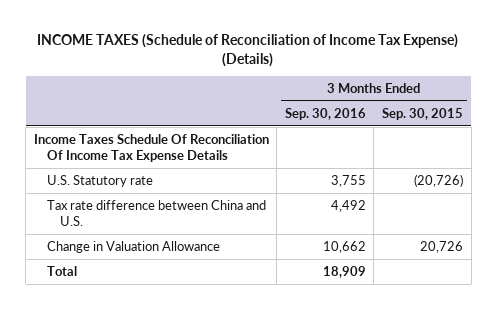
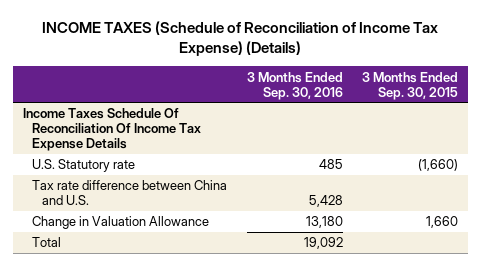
[330,174,366,187] 3,755 -> [318,159,343,170] 485
[414,173,464,187] (20,726) -> [418,159,459,172] (1,660)
[330,199,366,212] 4,492 -> [308,195,343,208] 5,428
[322,240,366,253] 10,662 -> [305,216,343,229] 13,180
[420,240,464,253] 20,726 -> [426,216,459,229] 1,660
[322,265,366,278] 18,909 -> [303,237,343,250] 19,092

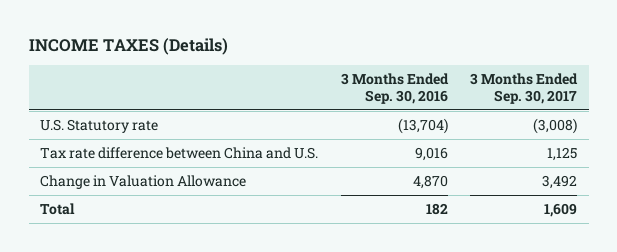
[42,21,439,57] INCOME TAXES (Schedule of Reconciliation of Income Tax Expense) (Details) -> [28,37,228,55] INCOME TAXES (Details)
[362,71,459,100] 3 Months Ended Sep. 30, 2015 -> none
none -> [470,73,579,104] 3 Months Ended Sep. 30, 2017
[22,108,202,152] Income Taxes Schedule Of Reconciliation Of Income Tax Expense Details -> none
[318,159,343,170] 485 -> [397,118,448,135] (13,704)
[308,195,343,208] 5,428 -> [414,147,448,162] 9,016
[305,216,343,229] 13,180 -> [412,175,448,190] 4,870
[303,237,343,250] 19,092 -> [425,203,448,216] 182

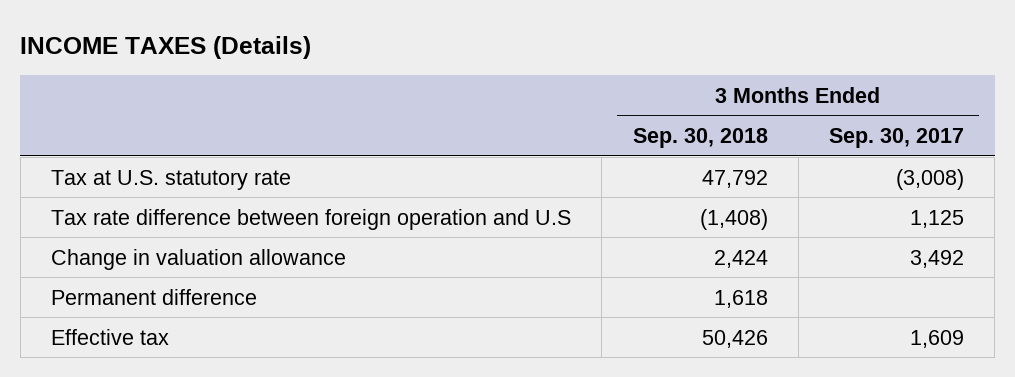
[340,73,449,104] 3 Months Ended Sep. 30, 2016 -> none
none -> [632,127,768,148] Sep. 30, 2018
[40,119,159,134] U.S. Statutory rate -> [51,169,292,190] Tax at U.S. statutory rate
[40,147,319,160] Tax rate difference between China and U.S. -> [51,208,572,230] Tax rate difference between foreign operation and U.S
[40,175,247,190] Change in Valuation Allowance -> [51,248,347,270] Change in valuation allowance
none -> [51,288,258,305] Permanent difference
[40,203,76,216] Total -> [51,328,170,345] Effective tax

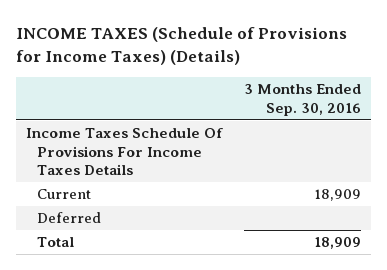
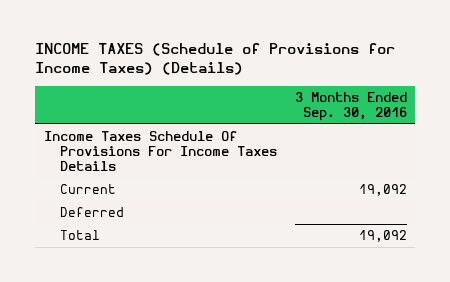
[313,189,361,202] 18,909 -> [358,184,407,197] 19,092
[313,237,361,250] 18,909 -> [358,230,407,243] 19,092

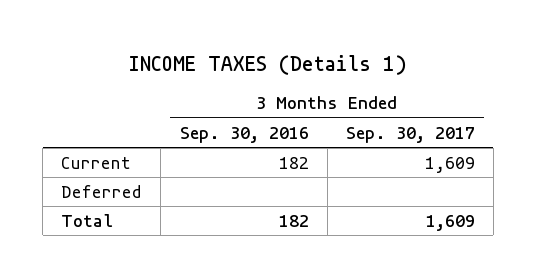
[34,43,395,76] INCOME TAXES (Schedule of Provisions for Income Taxes) (Details) -> [129,54,408,75] INCOME TAXES (Details 1)
none -> [345,126,475,143] Sep. 30, 2017
[43,131,278,172] Income Taxes Schedule Of Provisions For Income Taxes Details -> none
[358,184,407,197] 19,092 -> [278,156,309,169] 182
[358,230,407,243] 19,092 -> [278,214,309,227] 182

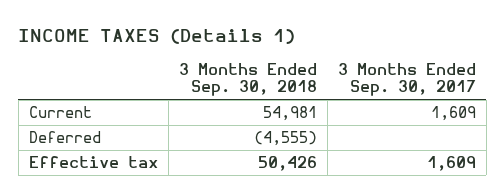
[179,126,309,143] Sep. 30, 2016 -> none
none -> [178,62,317,97] 3 Months Ended Sep. 30, 2018
[61,213,114,227] Total -> [28,156,158,169] Effective tax

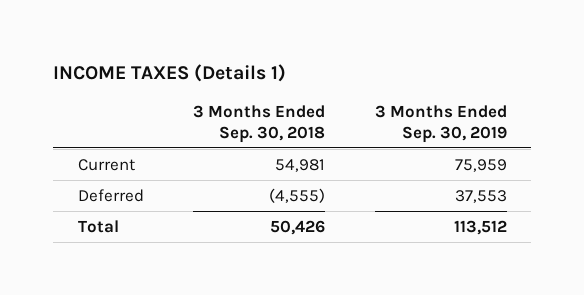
[337,62,476,97] 3 Months Ended Sep. 30, 2017 -> none
none -> [374,104,507,143] 3 Months Ended Sep. 30, 2019
[28,156,158,169] Effective tax -> [77,219,119,233] Total

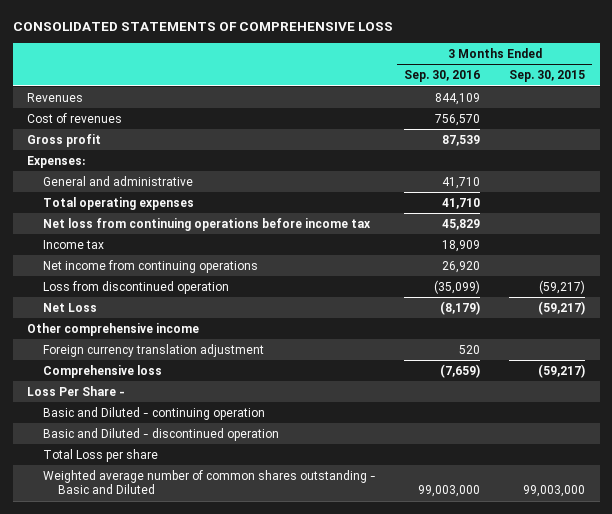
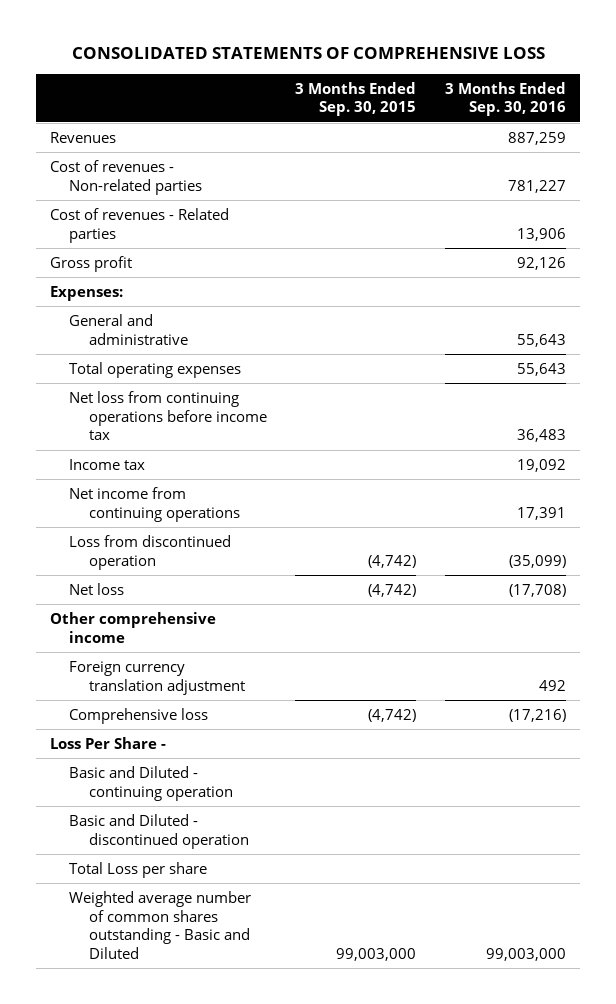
[435,92,481,105] 844,109 -> [507,131,566,145] 887,259
[27,112,123,123] Cost of revenues -> [50,159,203,195] Cost of revenues - Non-related parties
[435,113,481,126] 756,570 -> [507,179,566,193] 781,227
none -> [50,207,230,243] Cost of revenues - Related parties
[442,134,481,146] 87,539 -> [516,256,566,270] 92,126
[442,176,481,189] 41,710 -> [516,333,566,347] 55,643
[442,197,481,209] 41,710 -> [516,362,566,376] 55,643
[442,218,481,230] 45,829 -> [516,429,566,443] 36,483
[442,239,481,252] 18,909 -> [516,458,566,472] 19,092
[442,260,481,273] 26,920 -> [516,506,566,520] 17,391
[539,279,586,294] (59,217) -> [368,554,417,568] (4,742)
[42,302,97,312] Net Loss -> [69,582,125,595] Net loss
[440,300,481,315] (8,179) -> [508,583,566,597] (17,708)
[538,300,586,315] (59,217) -> [368,583,417,597] (4,742)
[459,344,481,354] 520 -> [538,679,566,691] 492
[440,363,481,378] (7,659) -> [508,708,566,722] (17,216)
[538,363,586,378] (59,217) -> [368,708,417,722] (4,742)

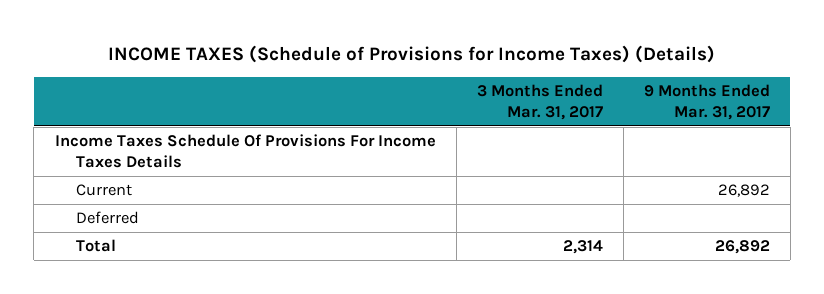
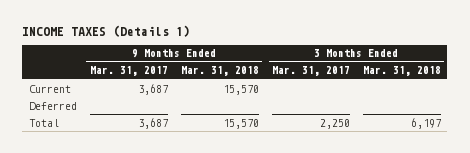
[108,44,716,63] INCOME TAXES (Schedule of Provisions for Income Taxes) (Details) -> [22,24,191,37] INCOME TAXES (Details 1)
none -> [180,66,259,77] Mar. 31, 2018
none -> [362,66,441,77] Mar. 31, 2018
[54,134,436,169] Income Taxes Schedule Of Provisions For Income Taxes Details -> none
[717,184,770,198] 26,892 -> [137,83,168,95] 3,687
[562,240,603,255] 2,314 -> [319,118,350,129] 2,250
[714,240,770,255] 26,892 -> [137,117,168,129] 3,687

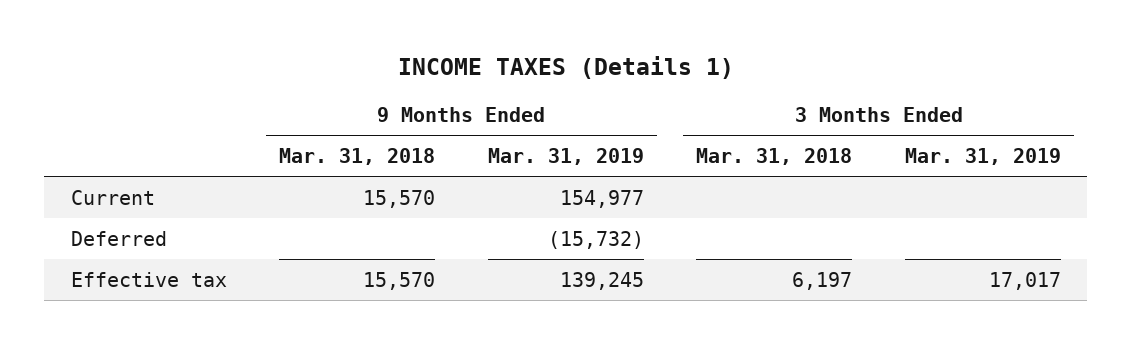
[89,66,168,77] Mar. 31, 2017 -> none
[271,66,350,77] Mar. 31, 2017 -> none
none -> [487,148,644,166] Mar. 31, 2019
none -> [904,148,1061,166] Mar. 31, 2019
[28,118,59,127] Total -> [70,271,227,287] Effective tax

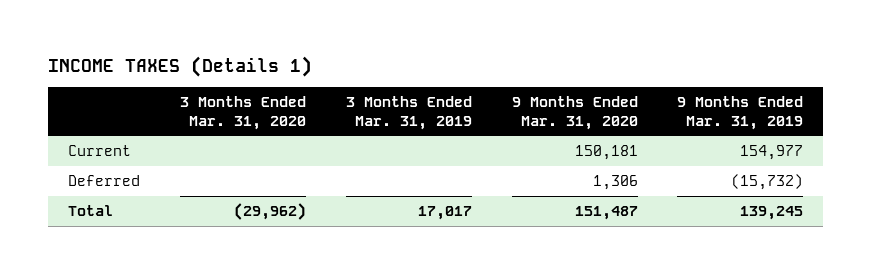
[279,148,436,166] Mar. 31, 2018 -> none
[696,148,853,166] Mar. 31, 2018 -> none
none -> [180,95,307,130] 3 Months Ended Mar. 31, 2020
none -> [511,95,638,130] 9 Months Ended Mar. 31, 2020
[70,271,227,287] Effective tax -> [68,205,114,217] Total

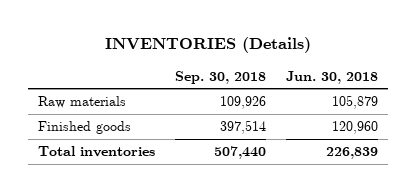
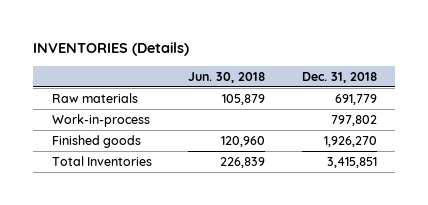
[174,70,266,84] Sep. 30, 2018 -> none
none -> [301,71,377,83] Dec. 31, 2018
none -> [51,114,150,128] Work-in-process
[37,146,155,158] Total inventories -> [51,156,152,167] Total Inventories

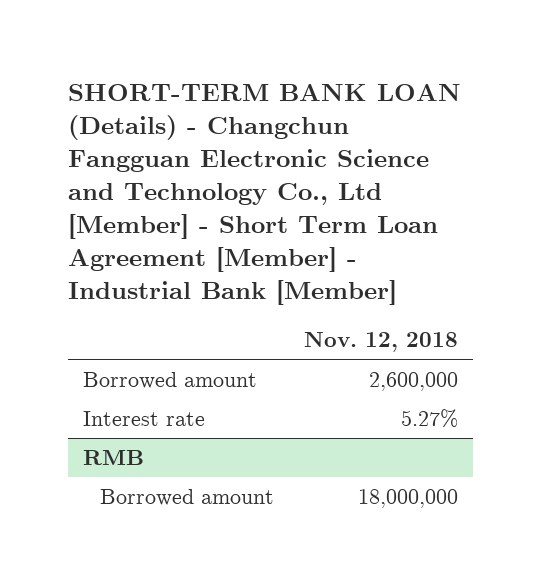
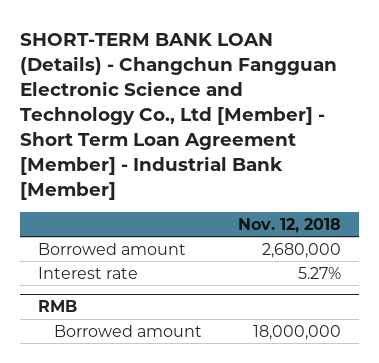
[369,371,459,391] 2,600,000 -> [261,242,341,258] 2,680,000

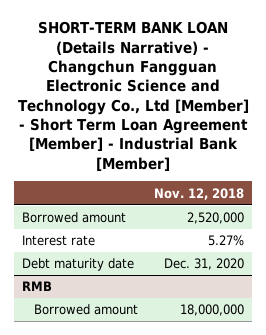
[20,32,338,200] SHORT-TERM BANK LOAN (Details) - Changchun Fangguan Electronic Science and Technology Co., Ltd [Member] - Short Term Loan Agreement [Member] - Industrial Bank [Member] -> [17,21,249,171] SHORT-TERM BANK LOAN (Details Narrative) - Changchun Fangguan Electronic Science and Technology Co., Ltd [Member] - Short Term Loan Agreement [Member] - Industrial Bank [Member]
[261,242,341,258] 2,680,000 -> [186,212,244,225] 2,520,000
none -> [21,258,134,272] Debt maturity date

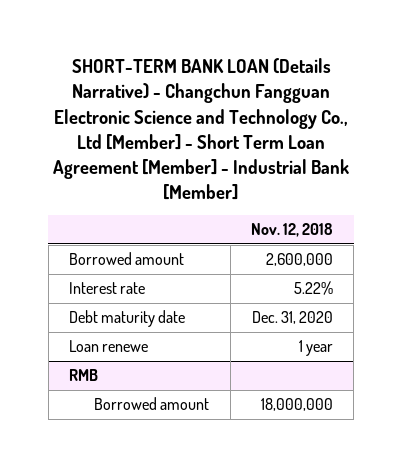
[186,212,244,225] 2,520,000 -> [265,253,333,267] 2,600,000
[207,235,244,247] 5.27% -> [293,281,333,296] 5.22%
none -> [69,340,149,353] Loan renewe

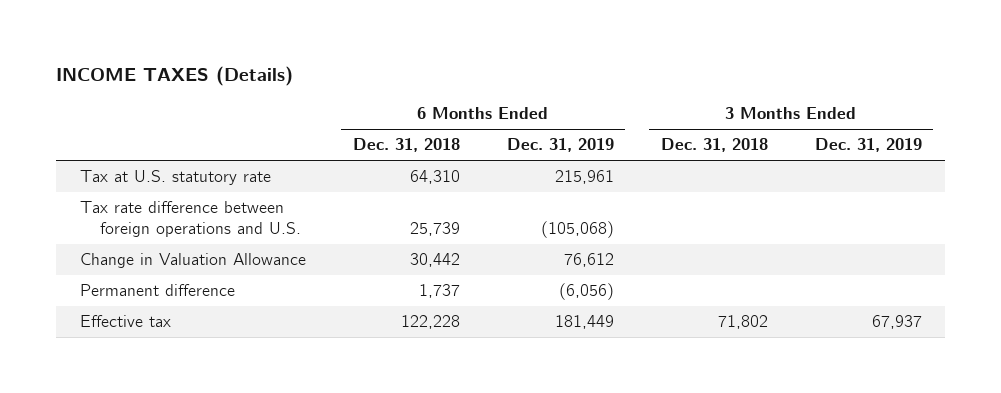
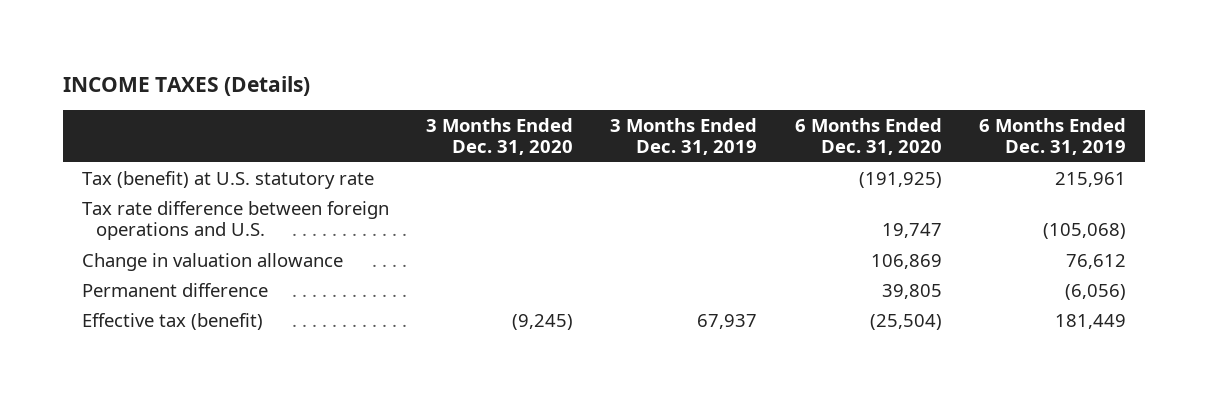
[352,138,460,153] Dec. 31, 2018 -> none
[660,138,768,153] Dec. 31, 2018 -> none
none -> [425,117,573,156] 3 Months Ended Dec. 31, 2020
none -> [794,117,942,156] 6 Months Ended Dec. 31, 2020
[79,170,271,186] Tax at U.S. statutory rate -> [81,170,374,189] Tax (benefit) at U.S. statutory rate
[79,253,306,269] Change in Valuation Allowance -> [81,252,343,271] Change in valuation allowance
[79,315,171,328] Effective tax -> [81,312,263,330] Effective tax (benefit)

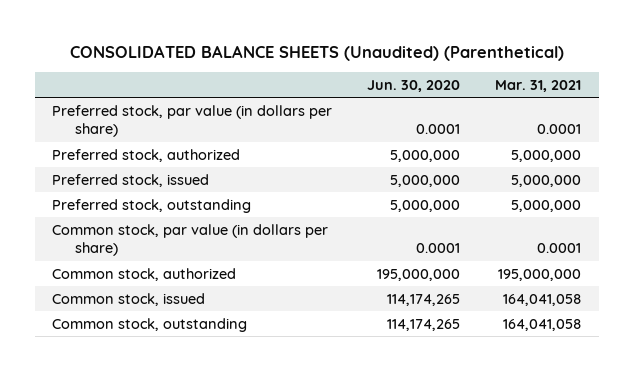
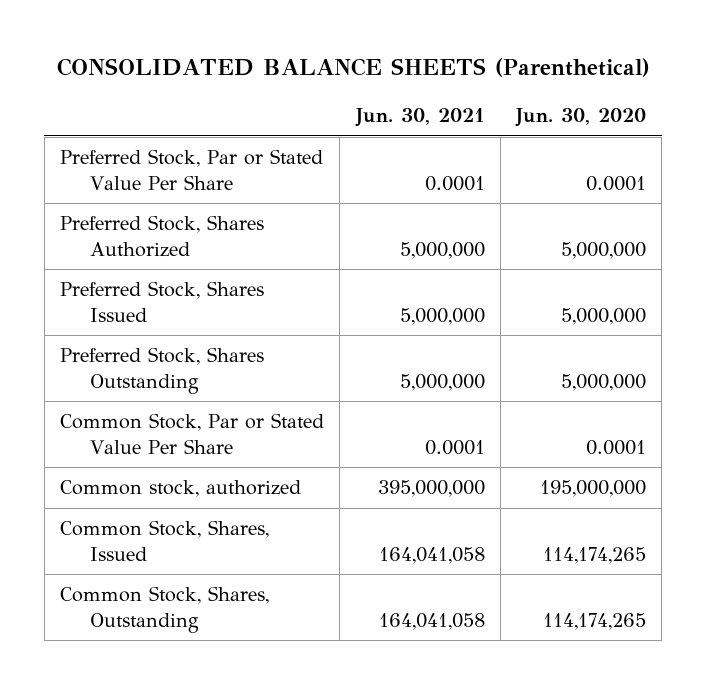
[69,44,564,61] CONSOLIDATED BALANCE SHEETS (Unaudited) (Parenthetical) -> [57,58,651,78] CONSOLIDATED BALANCE SHEETS (Parenthetical)
[495,79,582,92] Mar. 31, 2021 -> none
none -> [354,108,485,128] Jun. 30, 2021
[52,104,333,138] Preferred stock, par value (in dollars per share) -> [60,149,324,190] Preferred Stock, Par or Stated Value Per Share
[52,148,241,162] Preferred stock, authorized -> [60,215,265,257] Preferred Stock, Shares Authorized
[52,173,210,187] Preferred stock, issued -> [60,281,265,322] Preferred Stock, Shares Issued
[52,198,252,213] Preferred stock, outstanding -> [60,347,265,394] Preferred Stock, Shares Outstanding
[52,223,329,257] Common stock, par value (in dollars per share) -> [60,413,325,454] Common Stock, Par or Stated Value Per Share
[52,292,206,306] Common stock, issued -> [60,520,270,561] Common Stock, Shares, Issued
[52,317,248,332] Common stock, outstanding -> [60,586,270,633] Common Stock, Shares, Outstanding

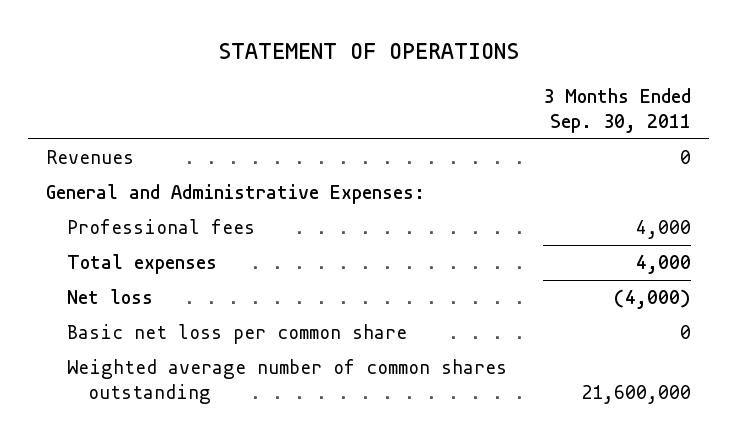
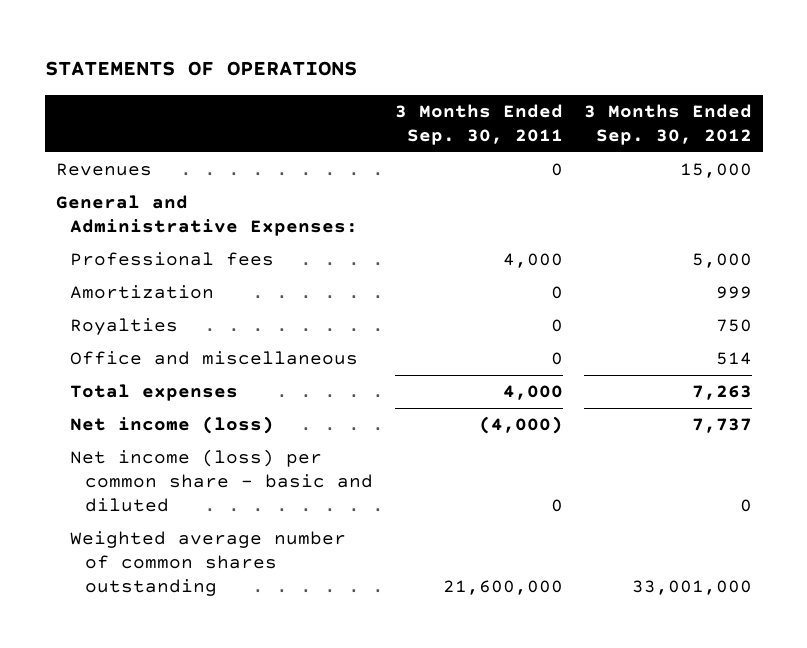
[217,42,519,59] STATEMENT OF OPERATIONS -> [44,61,357,77] STATEMENTS OF OPERATIONS
none -> [583,103,752,145] 3 Months Ended Sep. 30, 2012
none -> [70,285,215,300] Amortization
none -> [70,318,179,336] Royalties
none -> [70,351,359,366] Office and miscellaneous
[67,289,154,305] Net loss -> [70,416,275,435] Net income (loss)
[67,324,408,345] Basic net loss per common share -> [70,449,374,513] Net income (loss) per common share - basic and diluted

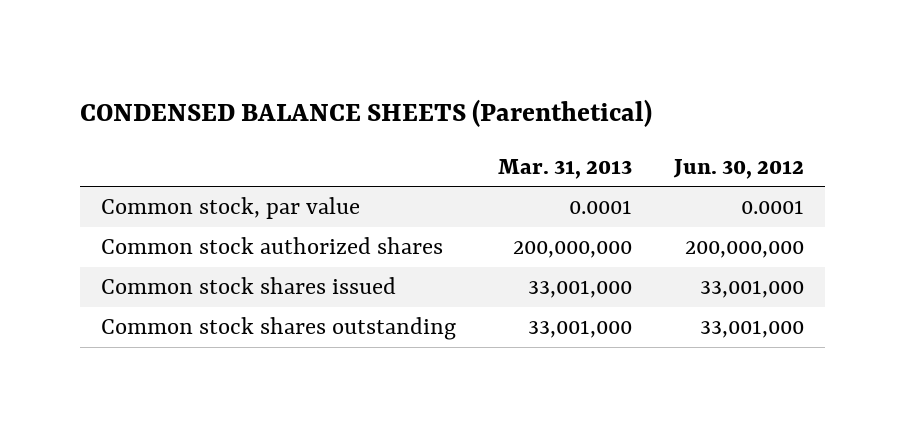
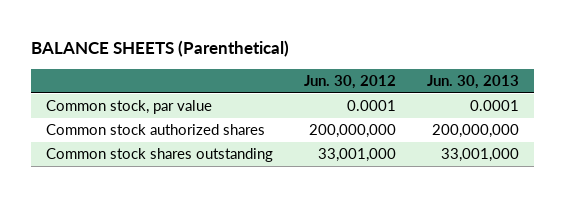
[80,98,653,127] CONDENSED BALANCE SHEETS (Parenthetical) -> [30,39,289,57] BALANCE SHEETS (Parenthetical)
[498,158,633,179] Mar. 31, 2013 -> none
none -> [426,75,519,90] Jun. 30, 2013
[101,277,397,295] Common stock shares issued -> none

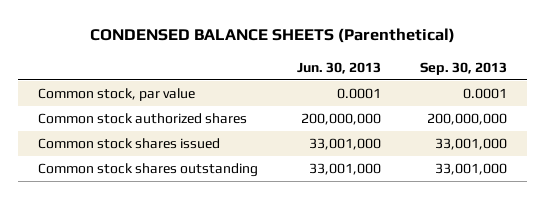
[30,39,289,57] BALANCE SHEETS (Parenthetical) -> [89,28,455,44] CONDENSED BALANCE SHEETS (Parenthetical)
[303,75,396,90] Jun. 30, 2012 -> none
none -> [420,61,508,75] Sep. 30, 2013
none -> [37,138,220,150] Common stock shares issued

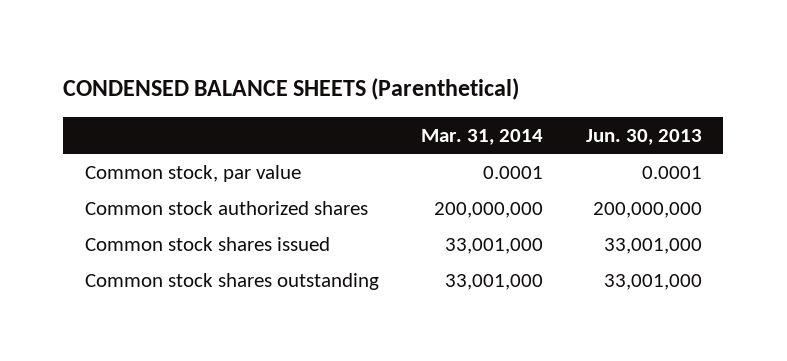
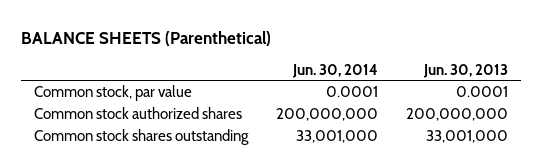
[63,78,520,101] CONDENSED BALANCE SHEETS (Parenthetical) -> [20,30,271,46] BALANCE SHEETS (Parenthetical)
[421,128,544,145] Mar. 31, 2014 -> none
none -> [292,63,379,78] Jun. 30, 2014
[84,236,330,251] Common stock shares issued -> none

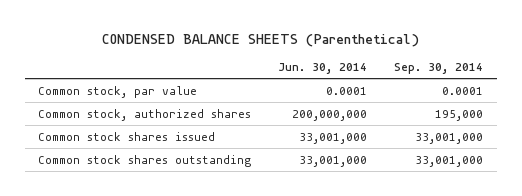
[20,30,271,46] BALANCE SHEETS (Parenthetical) -> [101,33,419,47] CONDENSED BALANCE SHEETS (Parenthetical)
[422,63,508,78] Jun. 30, 2013 -> none
none -> [394,63,484,75] Sep. 30, 2014
[34,107,243,120] Common stock authorized shares -> [38,108,252,121] Common stock, authorized shares
none -> [38,131,216,141] Common stock shares issued

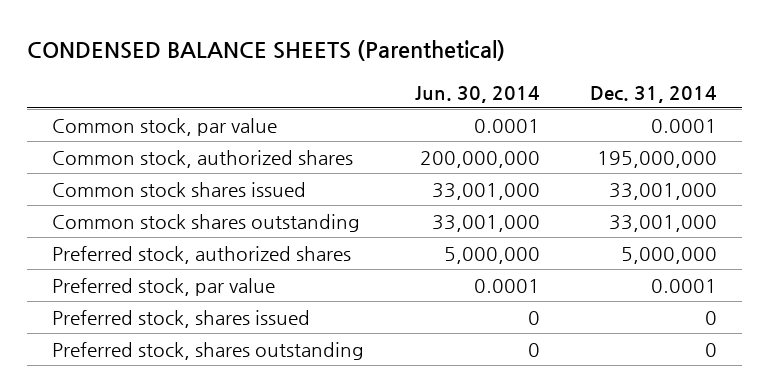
[394,63,484,75] Sep. 30, 2014 -> none
none -> [589,85,717,103] Dec. 31, 2014
none -> [52,245,352,264] Preferred stock, authorized shares
none -> [52,277,276,296] Preferred stock, par value
none -> [52,309,311,328] Preferred stock, shares issued
none -> [52,341,365,360] Preferred stock, shares outstanding

